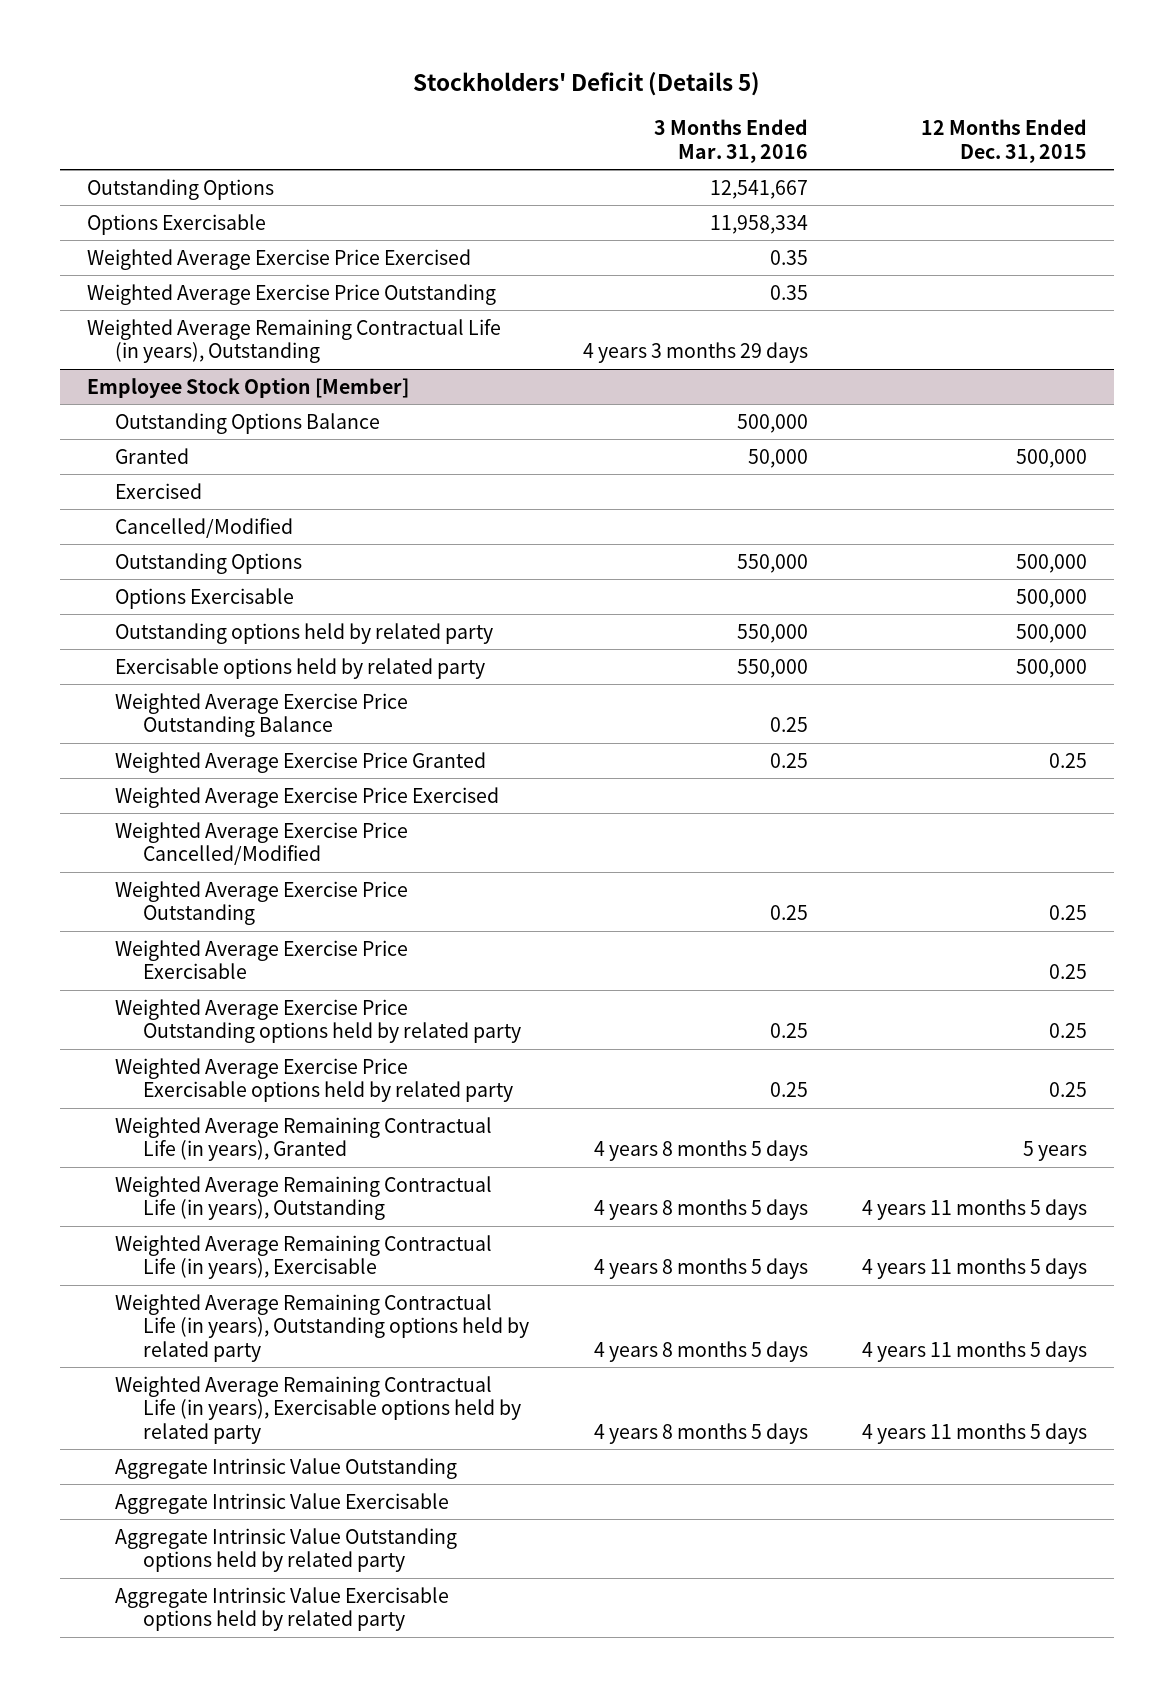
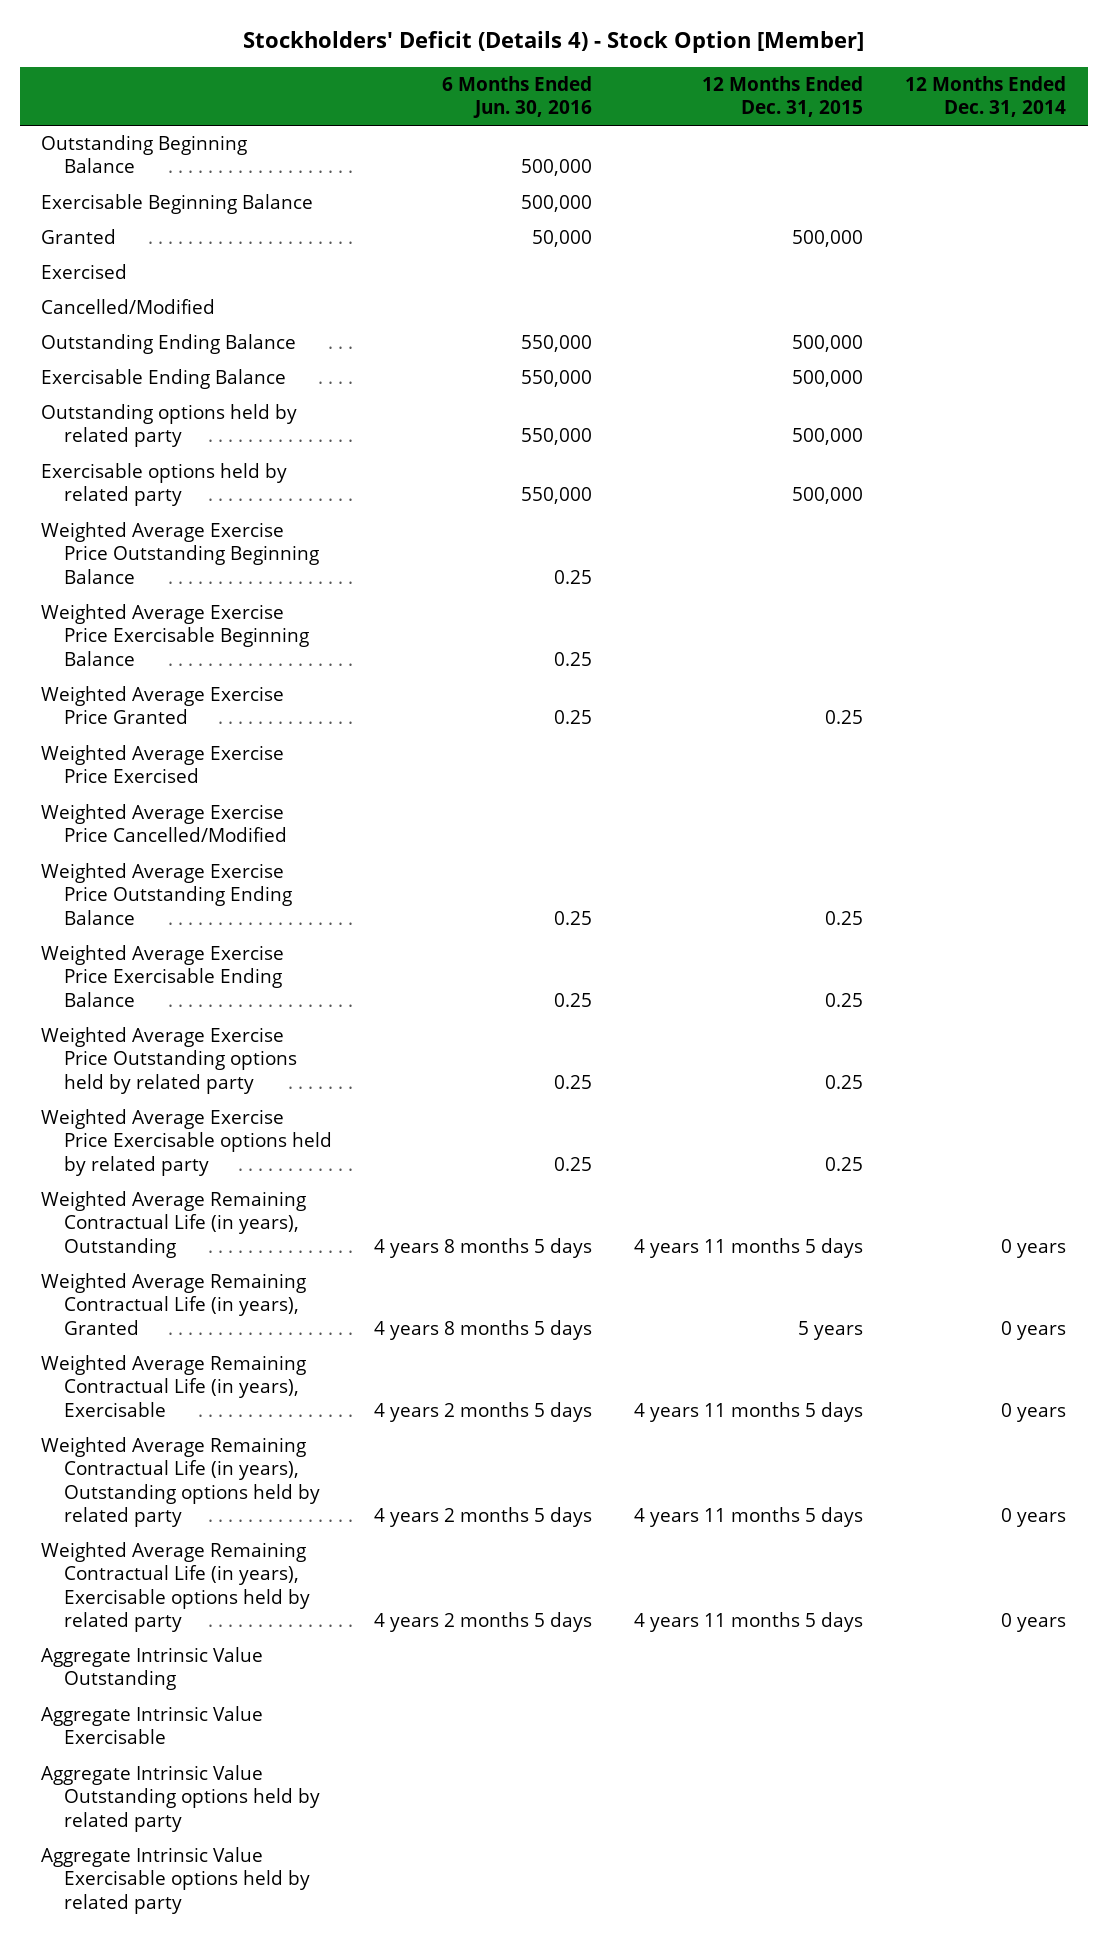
[413,71,761,96] Stockholders' Deficit (Details 5) -> [242,31,864,54] Stockholders' Deficit (Details 4) - Stock Option [Member]
[654,119,809,163] 3 Months Ended Mar. 31, 2016 -> none
none -> [442,76,593,119] 6 Months Ended Jun. 30, 2016
none -> [905,76,1067,118] 12 Months Ended Dec. 31, 2014
[87,248,472,270] Weighted Average Exercise Price Exercised -> none
[87,283,497,305] Weighted Average Exercise Price Outstanding -> none
[87,318,502,364] Weighted Average Remaining Contractual Life (in years), Outstanding -> none
[87,377,410,398] Employee Stock Option [Member] -> none
[115,412,381,434] Outstanding Options Balance -> none
[87,178,275,200] Outstanding Options -> [40,135,247,174] Outstanding Beginning Balance
[87,213,267,235] Options Exercisable -> [40,194,313,215] Exercisable Beginning Balance
[115,552,303,574] Outstanding Options -> [40,334,296,355] Outstanding Ending Balance
[115,587,295,609] Options Exercisable -> [40,369,286,390] Exercisable Ending Balance
[115,692,409,738] Weighted Average Exercise Price Outstanding Balance -> [40,522,320,584] Weighted Average Exercise Price Outstanding Beginning Balance
none -> [40,604,310,666] Weighted Average Exercise Price Exercisable Beginning Balance
[115,880,409,926] Weighted Average Exercise Price Outstanding -> [40,863,293,925] Weighted Average Exercise Price Outstanding Ending Balance
[115,939,409,980] Weighted Average Exercise Price Exercisable -> [40,945,284,1007] Weighted Average Exercise Price Exercisable Ending Balance
[115,1116,493,1162] Weighted Average Remaining Contractual Life (in years), Granted -> none
none -> [40,1273,306,1335] Weighted Average Remaining Contractual Life (in years), Granted

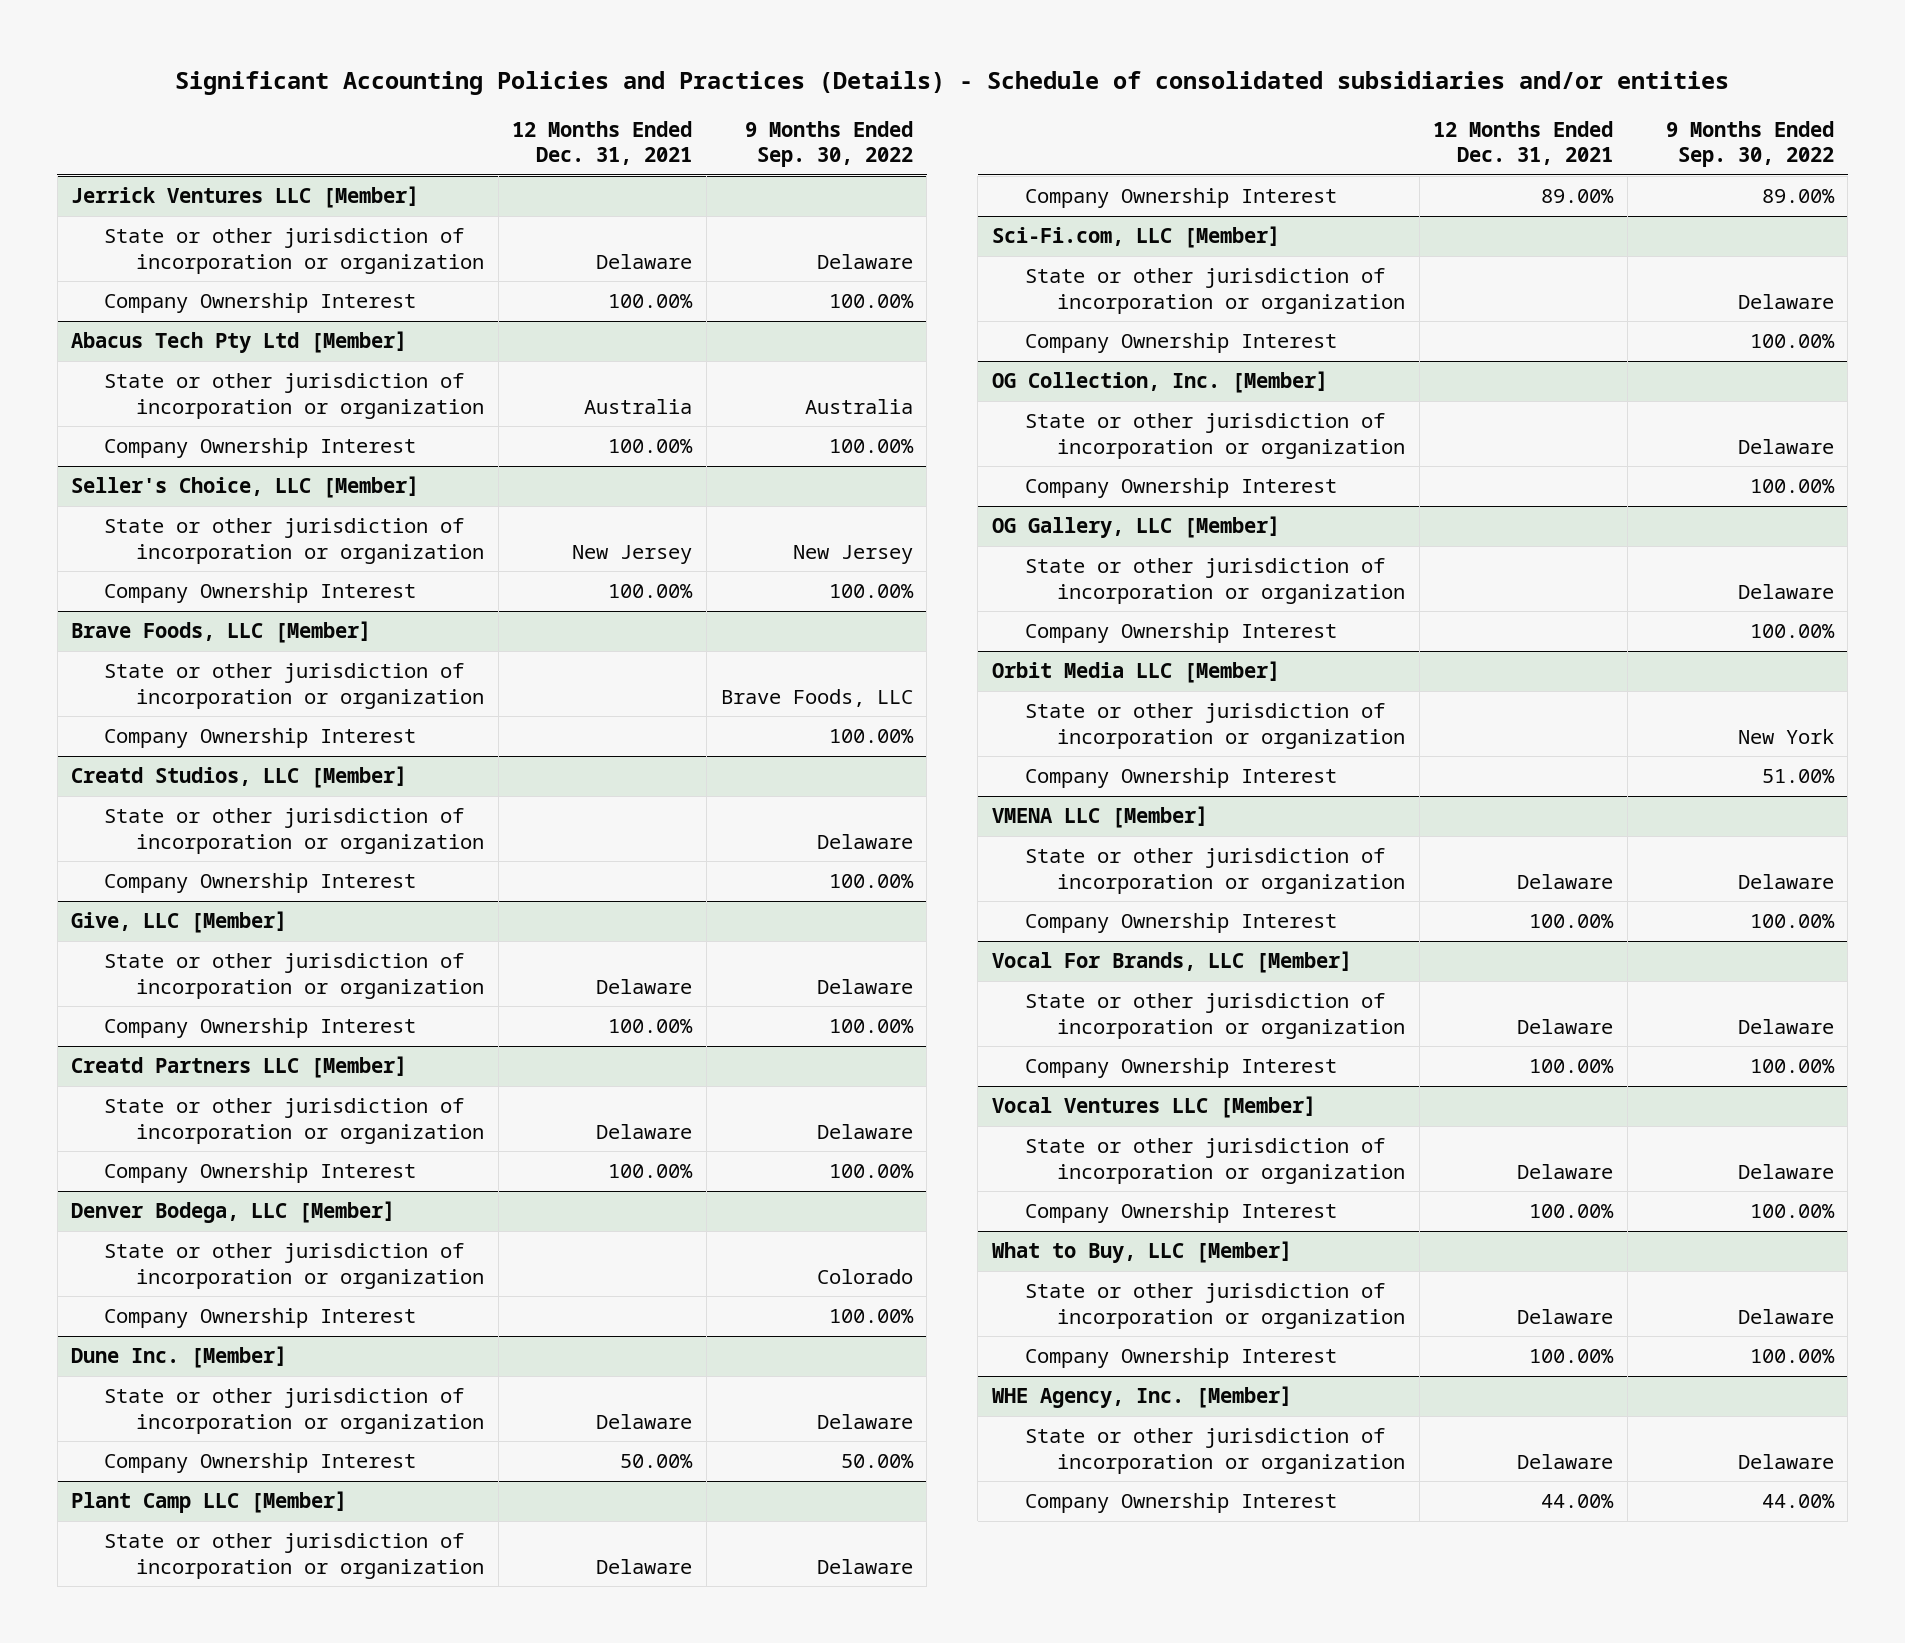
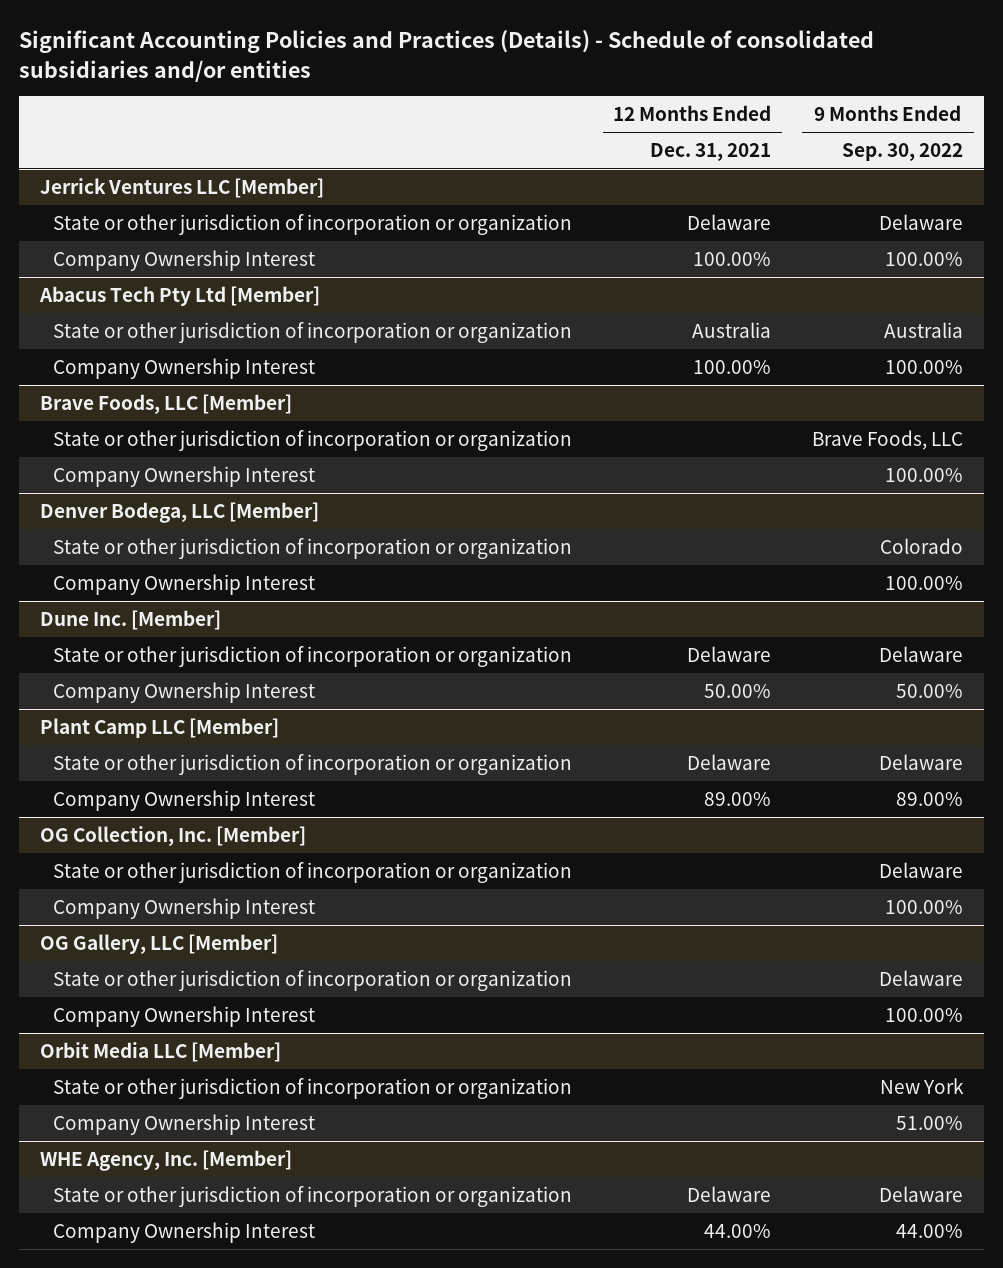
[71,476,420,499] Seller's Choice, LLC [Member] -> none
[103,518,485,564] State or other jurisdiction of incorporation or organization -> none
[103,583,416,604] Company Ownership Interest -> none
[71,766,408,789] Creatd Studios, LLC [Member] -> none
[103,808,485,854] State or other jurisdiction of incorporation or organization -> none
[103,873,416,894] Company Ownership Interest -> none
[71,911,288,934] Give, LLC [Member] -> none
[103,953,485,999] State or other jurisdiction of incorporation or organization -> none
[103,1018,416,1039] Company Ownership Interest -> none
[71,1056,408,1079] Creatd Partners LLC [Member] -> none
[103,1098,485,1144] State or other jurisdiction of incorporation or organization -> none
[103,1163,416,1184] Company Ownership Interest -> none
[992,226,1281,249] Sci-Fi.com, LLC [Member] -> none
[1024,268,1406,314] State or other jurisdiction of incorporation or organization -> none
[1024,333,1337,354] Company Ownership Interest -> none
[992,806,1209,829] VMENA LLC [Member] -> none
[1024,848,1406,894] State or other jurisdiction of incorporation or organization -> none
[1024,913,1337,934] Company Ownership Interest -> none
[992,951,1353,974] Vocal For Brands, LLC [Member] -> none
[1024,993,1406,1039] State or other jurisdiction of incorporation or organization -> none
[1024,1058,1337,1079] Company Ownership Interest -> none
[992,1096,1317,1119] Vocal Ventures LLC [Member] -> none
[1024,1138,1406,1184] State or other jurisdiction of incorporation or organization -> none
[1024,1203,1337,1224] Company Ownership Interest -> none
[992,1241,1293,1264] What to Buy, LLC [Member] -> none
[1024,1283,1406,1329] State or other jurisdiction of incorporation or organization -> none
[1024,1348,1337,1369] Company Ownership Interest -> none

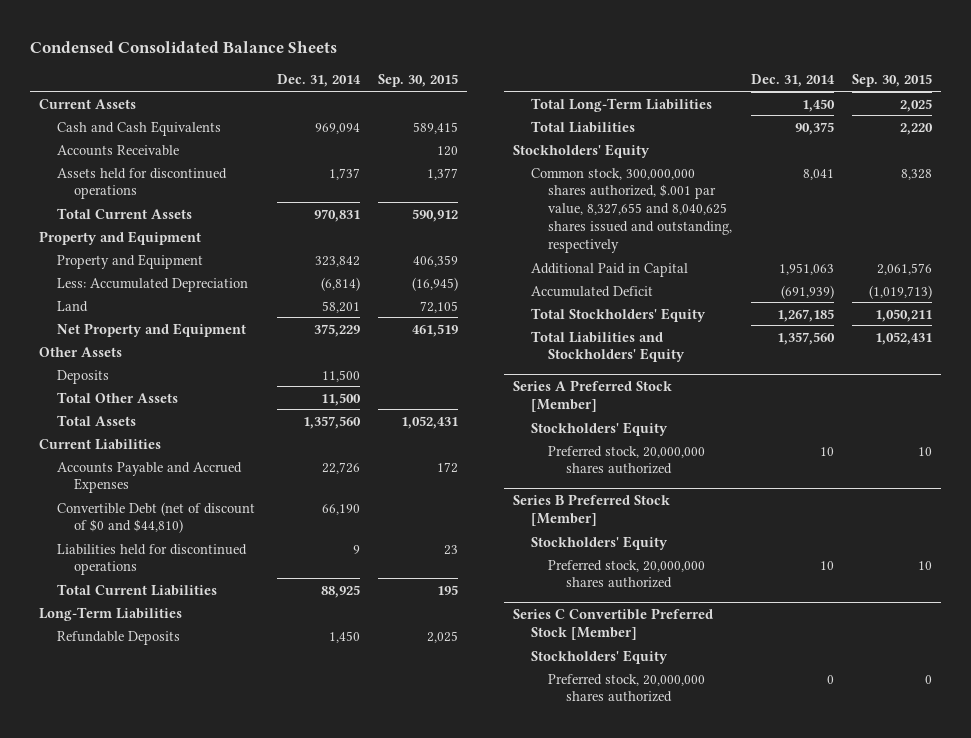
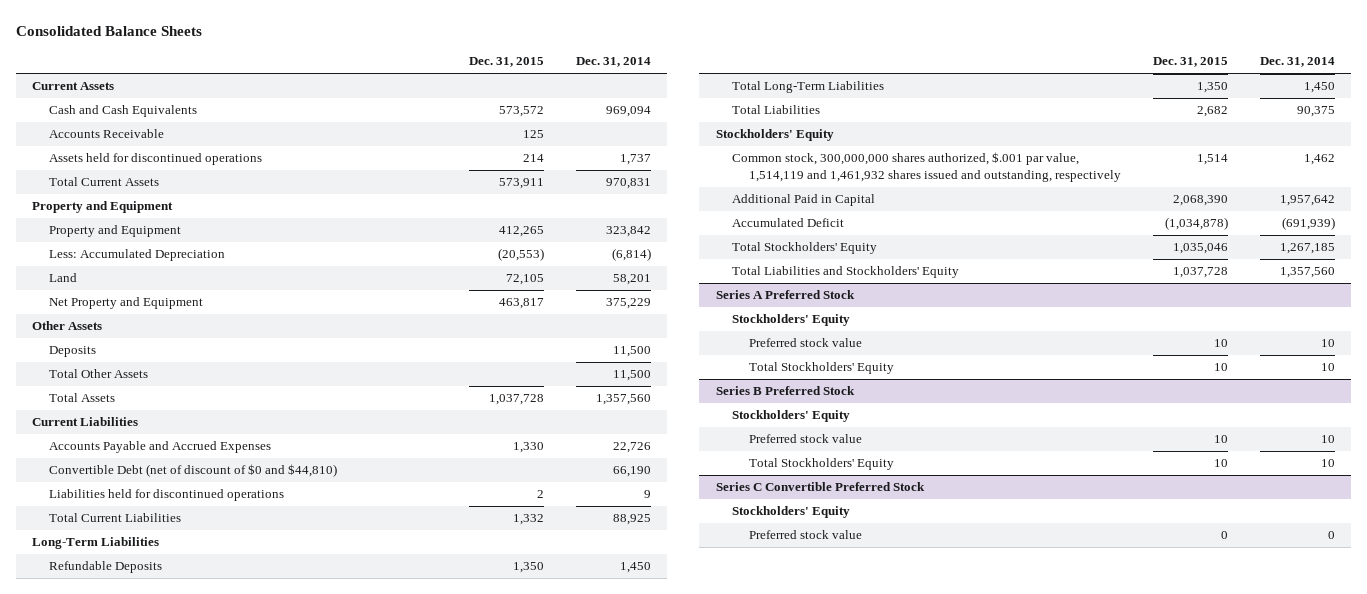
[29,40,337,53] Condensed Consolidated Balance Sheets -> [16,26,203,37] Consolidated Balance Sheets
[378,74,459,88] Sep. 30, 2015 -> none
none -> [469,57,545,68] Dec. 31, 2015
[530,167,733,254] Common stock, 300,000,000 shares authorized, $.001 par value, 8,327,655 and 8,040,625 shares issued and outstanding, respectively -> [732,152,1121,182] Common stock, 300,000,000 shares authorized, $.001 par value, 1,514,119 and 1,461,932 shares issued and outstanding, respectively
[802,168,834,180] 8,041 -> [1303,154,1335,166] 1,462
[778,262,834,275] 1,951,063 -> [1279,195,1335,207] 1,957,642
[513,380,673,413] Series A Preferred Stock [Member] -> [715,290,855,300] Series A Preferred Stock
[548,445,706,475] Preferred stock, 20,000,000 shares authorized -> [748,338,862,348] Preferred stock value
none -> [748,362,894,375] Total Stockholders' Equity
[513,494,671,527] Series B Preferred Stock [Member] -> [715,386,855,396] Series B Preferred Stock
[548,559,706,589] Preferred stock, 20,000,000 shares authorized -> [748,434,862,444] Preferred stock value
none -> [748,458,894,471] Total Stockholders' Equity
[513,608,714,641] Series C Convertible Preferred Stock [Member] -> [715,482,925,492] Series C Convertible Preferred Stock
[548,673,706,703] Preferred stock, 20,000,000 shares authorized -> [748,530,862,540] Preferred stock value

